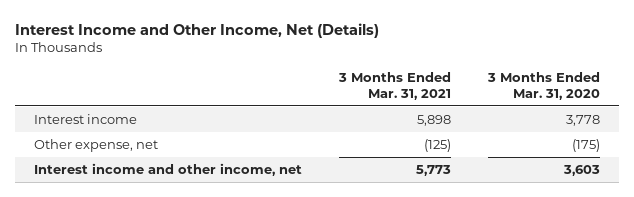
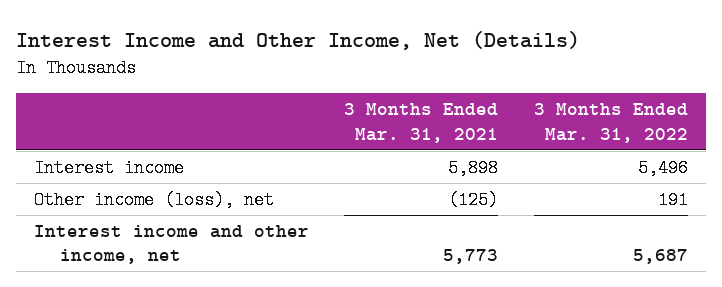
[487,71,601,100] 3 Months Ended Mar. 31, 2020 -> none
none -> [534,103,689,143] 3 Months Ended Mar. 31, 2022
[33,138,158,152] Other expense, net -> [33,190,274,209] Other income (loss), net

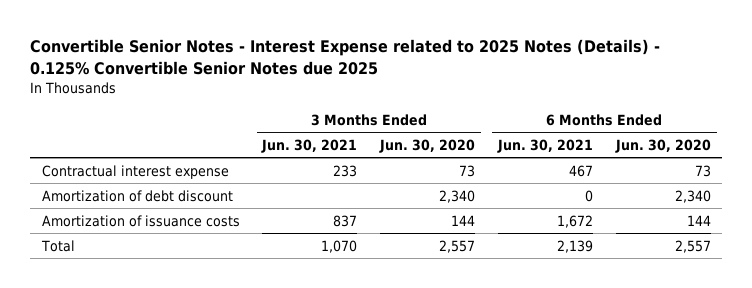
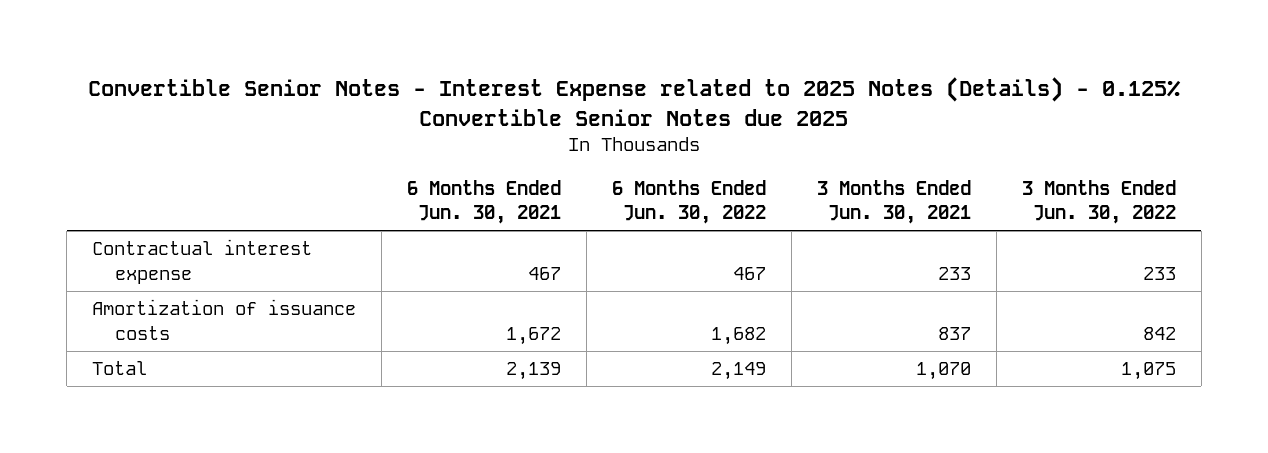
[379,138,476,153] Jun. 30, 2020 -> none
[614,138,711,153] Jun. 30, 2020 -> none
none -> [612,179,767,225] 6 Months Ended Jun. 30, 2022
none -> [1021,179,1176,225] 3 Months Ended Jun. 30, 2022
[41,189,233,202] Amortization of debt discount -> none

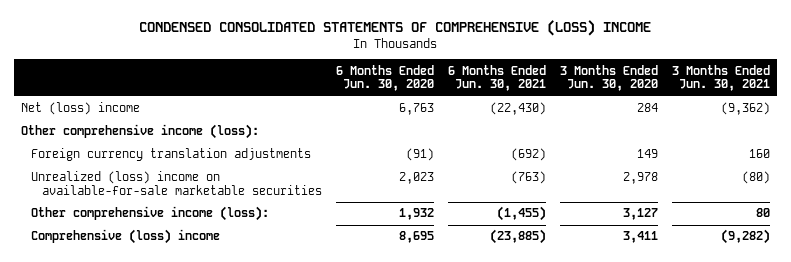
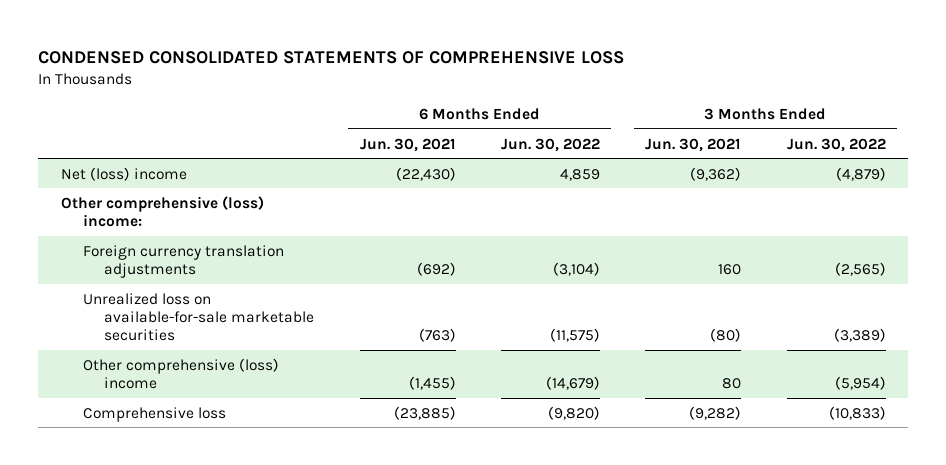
[139,20,652,37] CONDENSED CONSOLIDATED STATEMENTS OF COMPREHENSIVE (LOSS) INCOME -> [38,50,625,64] CONDENSED CONSOLIDATED STATEMENTS OF COMPREHENSIVE LOSS
[335,64,434,92] 6 Months Ended Jun. 30, 2020 -> none
[559,64,658,92] 3 Months Ended Jun. 30, 2020 -> none
none -> [500,137,600,152] Jun. 30, 2022
none -> [786,137,886,152] Jun. 30, 2022
[21,124,260,140] Other comprehensive income (loss): -> [60,195,264,227] Other comprehensive (loss) income:
[31,171,322,196] Unrealized (loss) income on available-for-sale marketable securities -> [82,292,315,342] Unrealized loss on available-for-sale marketable securities
[31,206,270,222] Other comprehensive income (loss): -> [82,357,279,389] Other comprehensive (loss) income
[31,229,221,245] Comprehensive (loss) income -> [82,406,226,422] Comprehensive loss

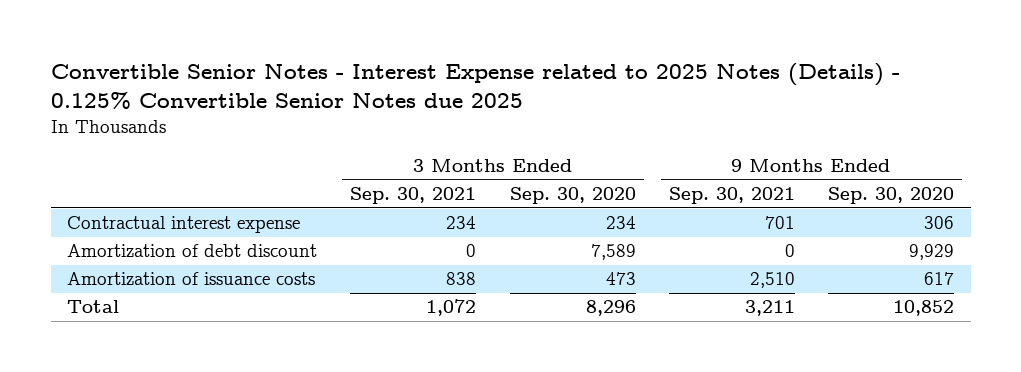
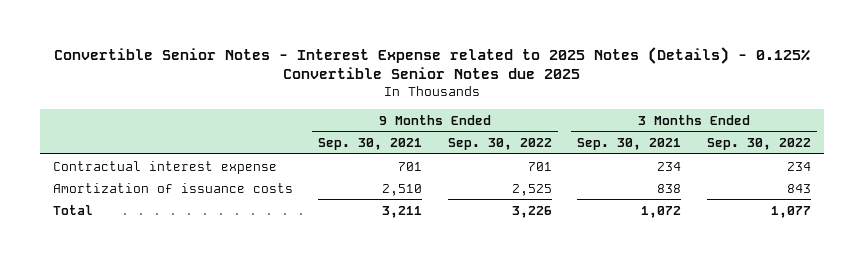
[509,187,636,205] Sep. 30, 2020 -> none
[828,187,955,205] Sep. 30, 2020 -> none
none -> [447,137,552,150] Sep. 30, 2022
none -> [706,137,811,150] Sep. 30, 2022
[67,244,318,258] Amortization of debt discount -> none

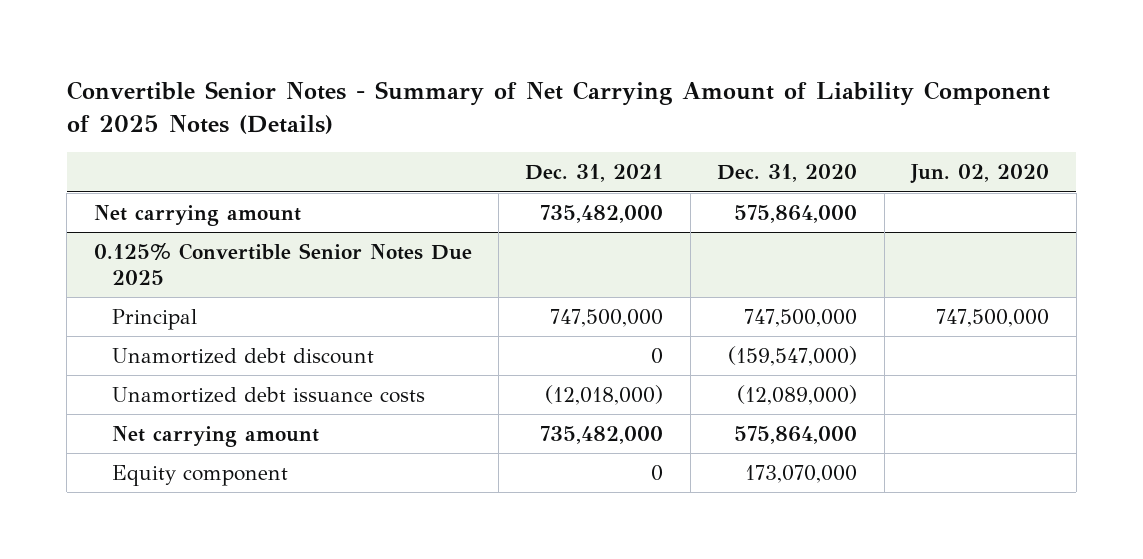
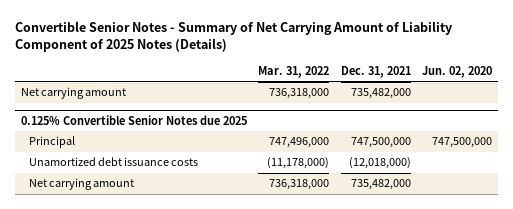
[717,164,858,183] Dec. 31, 2020 -> none
none -> [258,65,330,78] Mar. 31, 2022
[93,241,472,285] 0.125% Convertible Senior Notes Due 2025 -> [20,114,247,125] 0.125% Convertible Senior Notes due 2025
[111,347,374,364] Unamortized debt discount -> none
[111,464,288,486] Equity component -> none

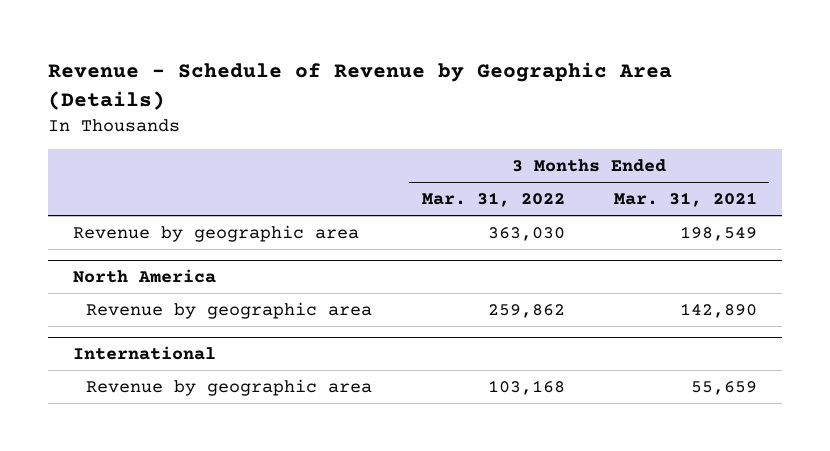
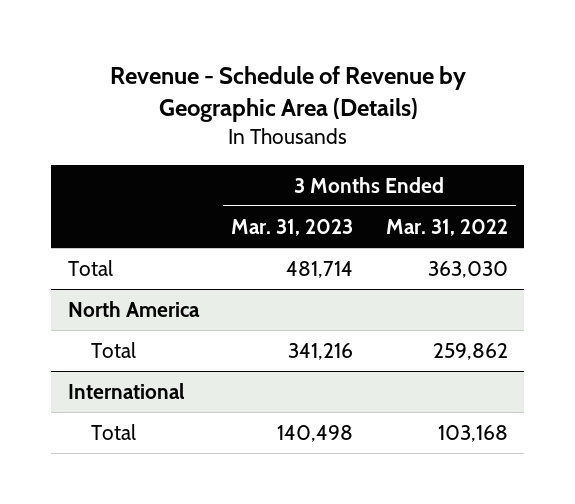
[614,192,758,208] Mar. 31, 2021 -> none
none -> [231,218,354,236] Mar. 31, 2023
[72,224,359,242] Revenue by geographic area -> [67,259,113,276] Total
[86,301,373,319] Revenue by geographic area -> [91,341,137,358] Total
[86,378,373,396] Revenue by geographic area -> [91,423,137,440] Total

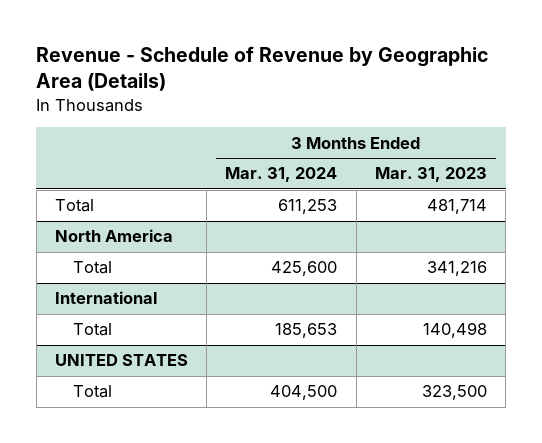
[385,218,508,236] Mar. 31, 2022 -> none
none -> [225,167,338,183] Mar. 31, 2024
none -> [54,354,188,367] UNITED STATES
none -> [72,385,112,399] Total

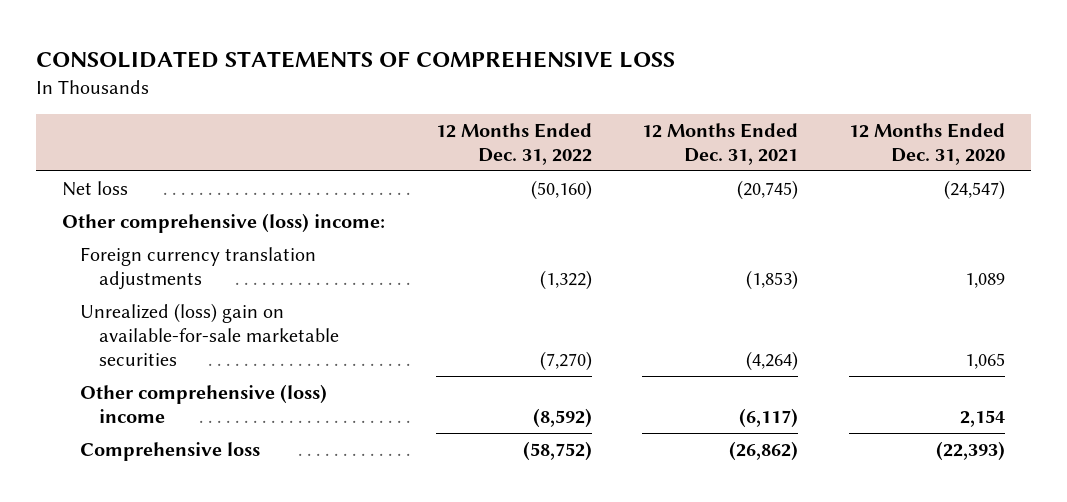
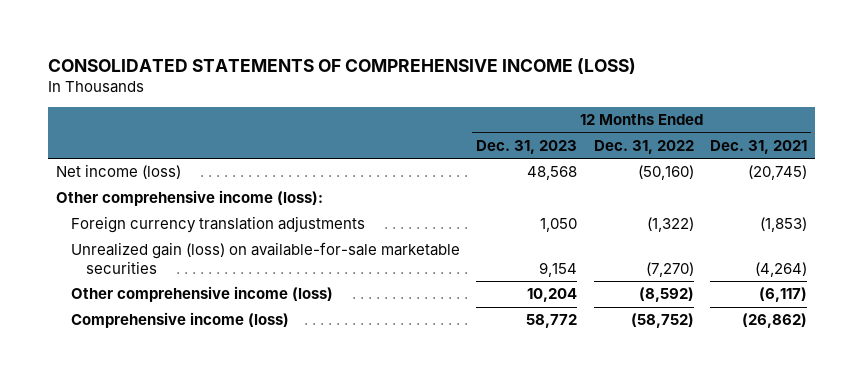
[36,50,676,68] CONSOLIDATED STATEMENTS OF COMPREHENSIVE LOSS -> [48,57,637,74] CONSOLIDATED STATEMENTS OF COMPREHENSIVE INCOME (LOSS)
[849,122,1006,165] 12 Months Ended Dec. 31, 2020 -> none
none -> [476,139,578,154] Dec. 31, 2023
[61,181,128,197] Net loss -> [56,164,182,180] Net income (loss)
[61,213,385,234] Other comprehensive (loss) income: -> [56,190,324,207] Other comprehensive income (loss):
[80,303,339,367] Unrealized (loss) gain on available-for-sale marketable securities -> [71,242,461,274] Unrealized gain (loss) on available-for-sale marketable securities
[80,384,328,424] Other comprehensive (loss) income -> [71,286,334,303] Other comprehensive income (loss)
[80,442,261,462] Comprehensive loss -> [71,312,290,329] Comprehensive income (loss)

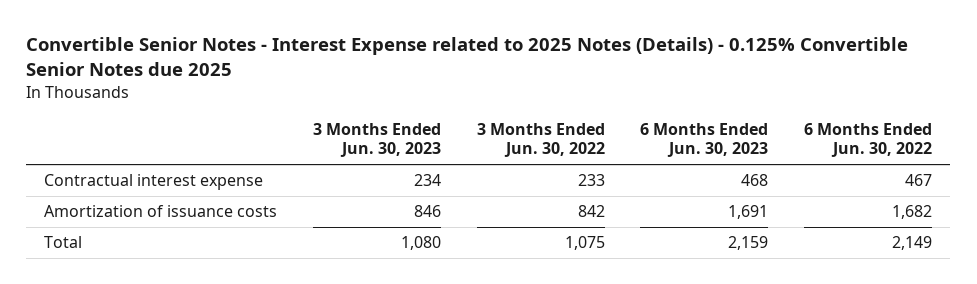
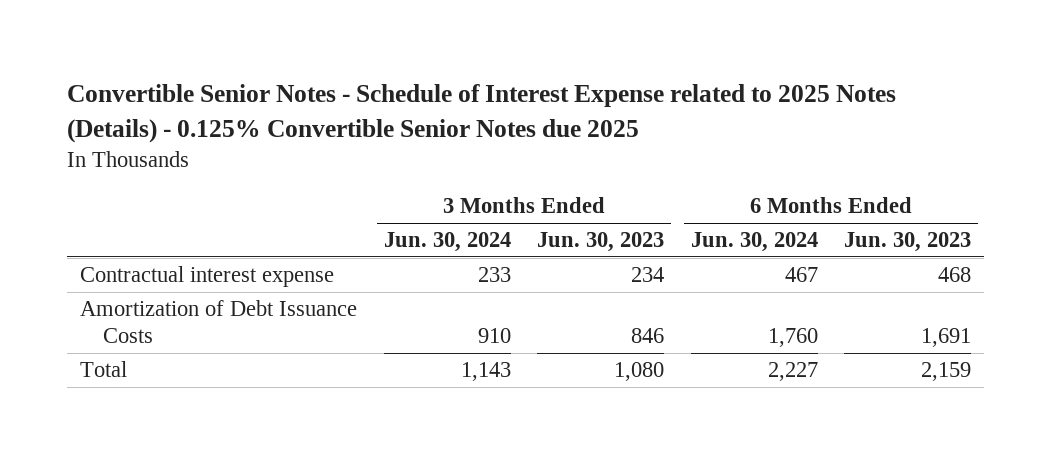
[26,37,909,77] Convertible Senior Notes - Interest Expense related to 2025 Notes (Details) - 0.125% Convertible Senior Notes due 2025 -> [67,83,897,143] Convertible Senior Notes - Schedule of Interest Expense related to 2025 Notes (Details) - 0.125% Convertible Senior Notes due 2025
[476,123,605,158] 3 Months Ended Jun. 30, 2022 -> none
[804,123,933,158] 6 Months Ended Jun. 30, 2022 -> none
none -> [383,232,511,253] Jun. 30, 2024
none -> [690,232,818,253] Jun. 30, 2024
[44,205,278,218] Amortization of issuance costs -> [80,300,358,344] Amortization of Debt Issuance Costs

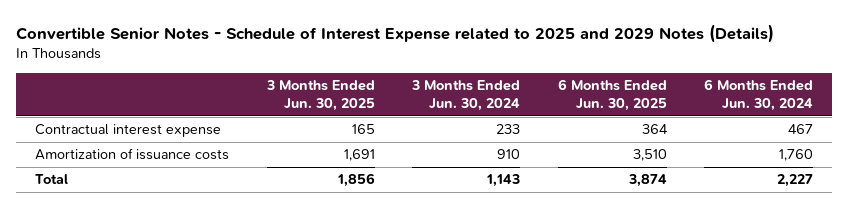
[67,83,897,143] Convertible Senior Notes - Schedule of Interest Expense related to 2025 Notes (Details) - 0.125% Convertible Senior Notes due 2025 -> [16,23,775,43] Convertible Senior Notes - Schedule of Interest Expense related to 2025 and 2029 Notes (Details)
[537,232,665,253] Jun. 30, 2023 -> none
[844,232,972,253] Jun. 30, 2023 -> none
none -> [265,80,375,112] 3 Months Ended Jun. 30, 2025
none -> [557,79,667,112] 6 Months Ended Jun. 30, 2025
[80,300,358,344] Amortization of Debt Issuance Costs -> [35,148,230,161] Amortization of issuance costs

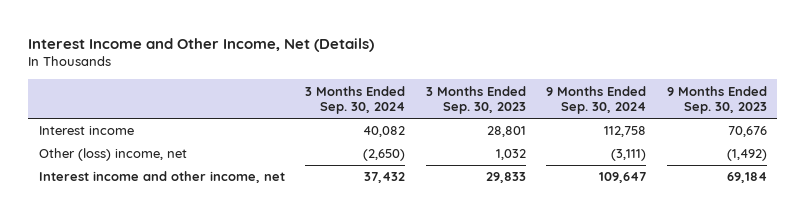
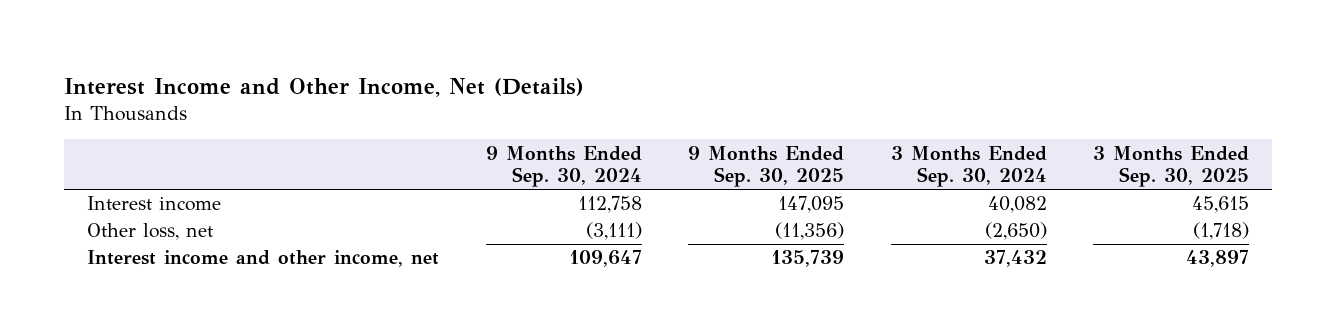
[425,85,526,115] 3 Months Ended Sep. 30, 2023 -> none
[666,85,767,115] 9 Months Ended Sep. 30, 2023 -> none
none -> [688,145,845,188] 9 Months Ended Sep. 30, 2025
none -> [1093,145,1250,188] 3 Months Ended Sep. 30, 2025
[38,148,187,162] Other (loss) income, net -> [87,223,214,241] Other loss, net

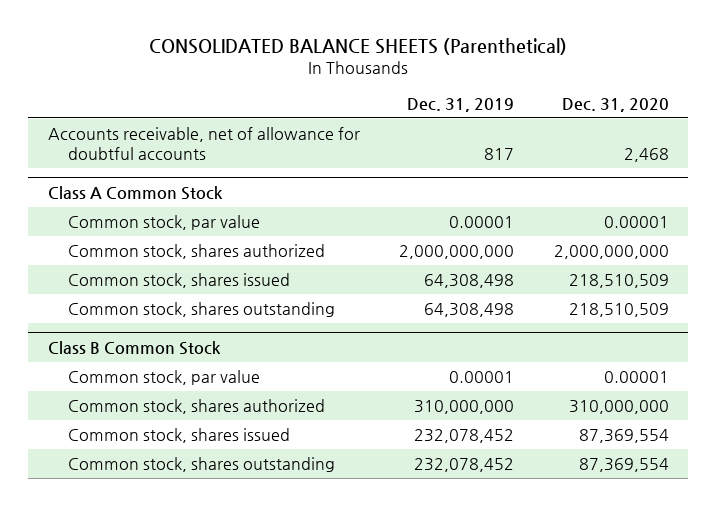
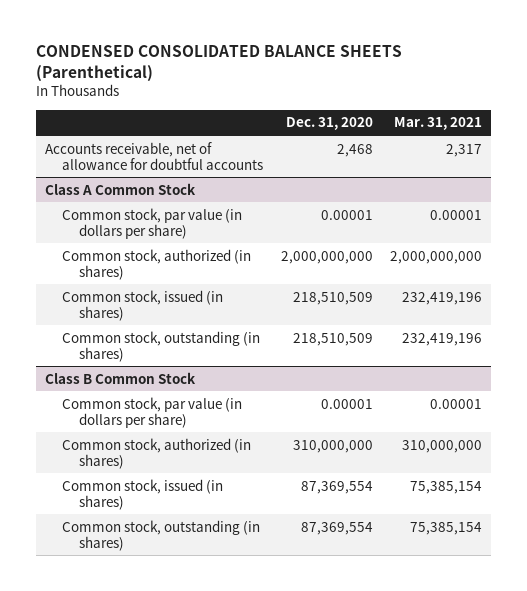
[149,38,568,56] CONSOLIDATED BALANCE SHEETS (Parenthetical) -> [36,45,403,83] CONDENSED CONSOLIDATED BALANCE SHEETS (Parenthetical)
[407,97,515,112] Dec. 31, 2019 -> none
none -> [394,117,483,131] Mar. 31, 2021
[67,215,260,231] Common stock, par value -> [61,207,242,239] Common stock, par value (in dollars per share)
[67,244,325,260] Common stock, shares authorized -> [61,248,251,280] Common stock, authorized (in shares)
[67,273,290,289] Common stock, shares issued -> [61,289,223,321] Common stock, issued (in shares)
[67,302,335,318] Common stock, shares outstanding -> [61,330,260,362] Common stock, outstanding (in shares)
[67,370,260,386] Common stock, par value -> [61,396,242,428] Common stock, par value (in dollars per share)
[67,399,325,415] Common stock, shares authorized -> [61,437,251,469] Common stock, authorized (in shares)
[67,428,290,444] Common stock, shares issued -> [61,478,223,510] Common stock, issued (in shares)
[67,457,335,473] Common stock, shares outstanding -> [61,519,260,551] Common stock, outstanding (in shares)

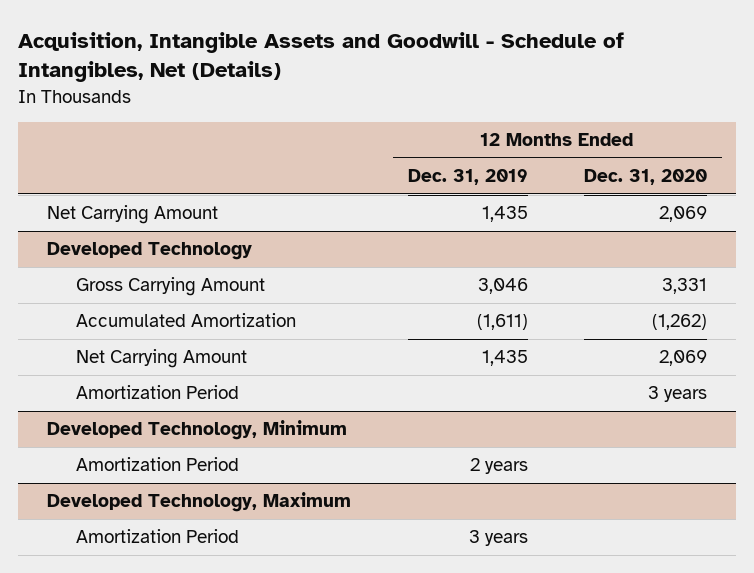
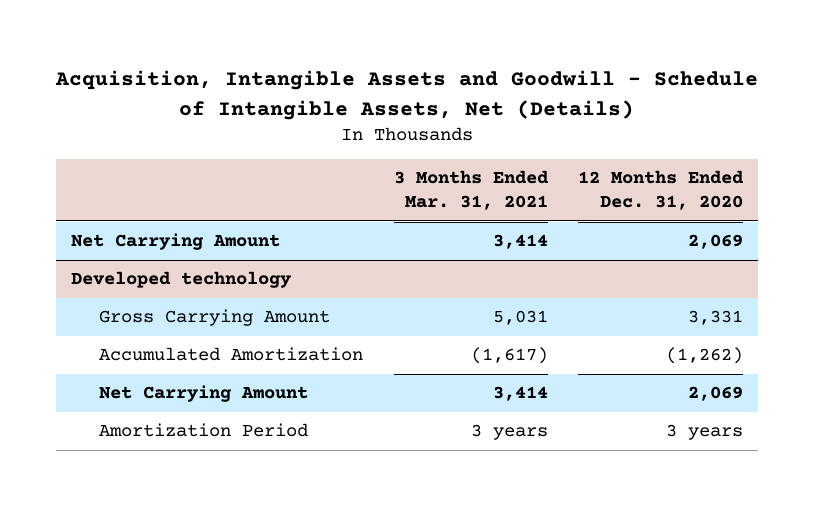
[18,31,625,83] Acquisition, Intangible Assets and Goodwill - Schedule of Intangibles, Net (Details) -> [55,70,759,120] Acquisition, Intangible Assets and Goodwill - Schedule of Intangible Assets, Net (Details)
[407,169,528,186] Dec. 31, 2019 -> none
none -> [393,170,549,211] 3 Months Ended Mar. 31, 2021
[46,242,252,261] Developed Technology -> [71,271,293,289] Developed technology
[46,420,347,441] Developed Technology, Minimum -> none
[76,457,240,472] Amortization Period -> none
[46,492,351,513] Developed Technology, Maximum -> none
[76,529,240,544] Amortization Period -> none

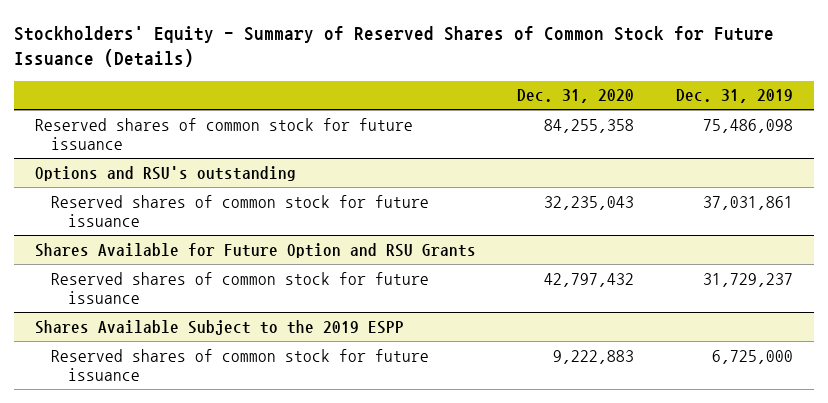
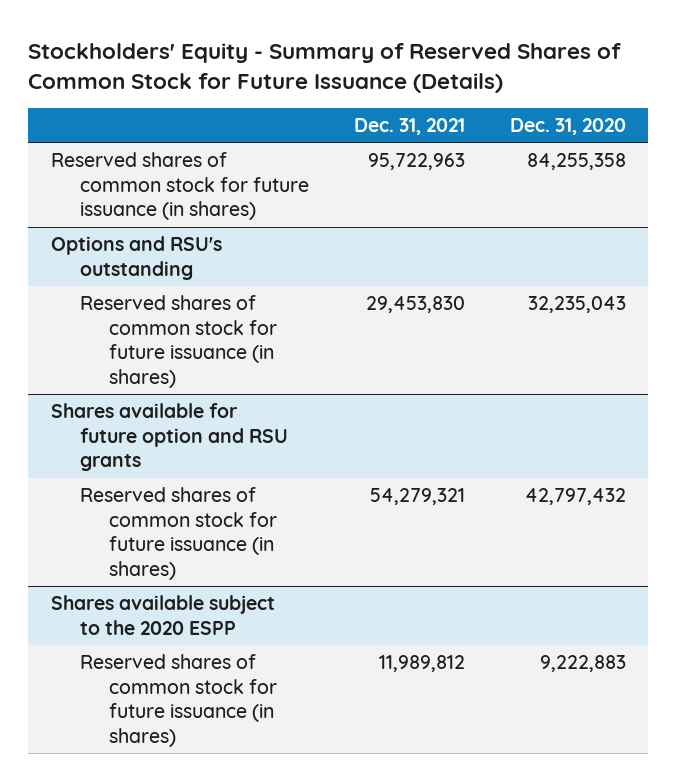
[676,89,794,104] Dec. 31, 2019 -> none
none -> [353,118,465,136] Dec. 31, 2021
[34,117,413,151] Reserved shares of common stock for future issuance -> [50,152,309,221] Reserved shares of common stock for future issuance (in shares)
[51,194,430,228] Reserved shares of common stock for future issuance -> [79,295,277,388] Reserved shares of common stock for future issuance (in shares)
[34,242,476,258] Shares Available for Future Option and RSU Grants -> [50,403,288,472] Shares available for future option and RSU grants
[51,271,430,305] Reserved shares of common stock for future issuance -> [79,487,277,580] Reserved shares of common stock for future issuance (in shares)
[34,319,404,335] Shares Available Subject to the 2019 ESPP -> [50,595,275,635] Shares available subject to the 2020 ESPP
[51,348,430,382] Reserved shares of common stock for future issuance -> [79,654,277,747] Reserved shares of common stock for future issuance (in shares)

